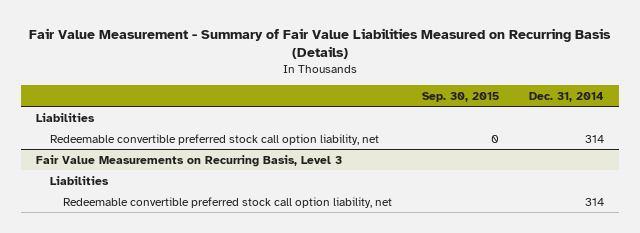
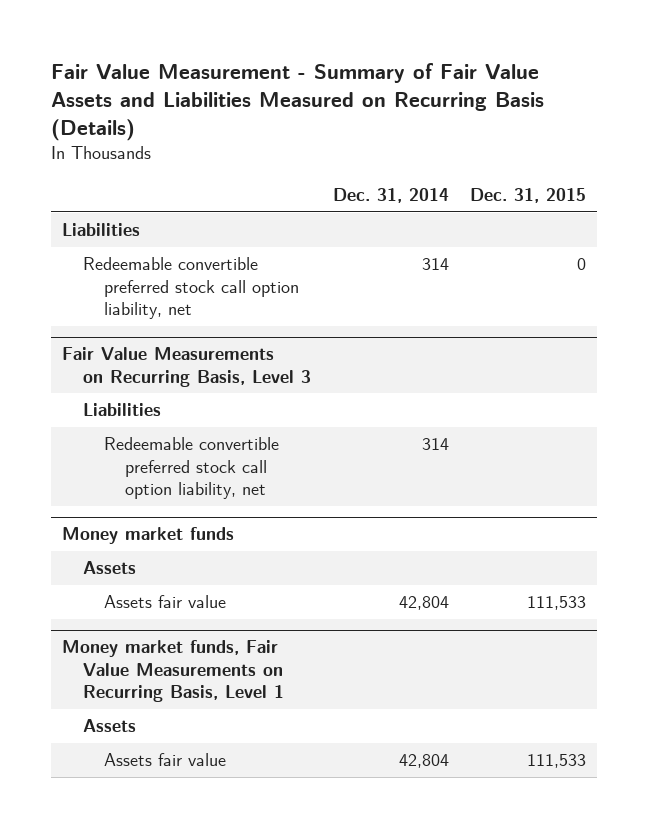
[28,27,611,60] Fair Value Measurement - Summary of Fair Value Liabilities Measured on Recurring Basis (Details) -> [51,63,545,142] Fair Value Measurement - Summary of Fair Value Assets and Liabilities Measured on Recurring Basis (Details)
[422,91,500,102] Sep. 30, 2015 -> none
none -> [469,187,586,203] Dec. 31, 2015
none -> [62,527,235,545] Money market funds
none -> [83,561,137,575] Assets
none -> [103,595,226,609] Assets fair value
none -> [62,640,285,702] Money market funds, Fair Value Measurements on Recurring Basis, Level 1
none -> [83,719,137,733] Assets
none -> [103,753,226,767] Assets fair value

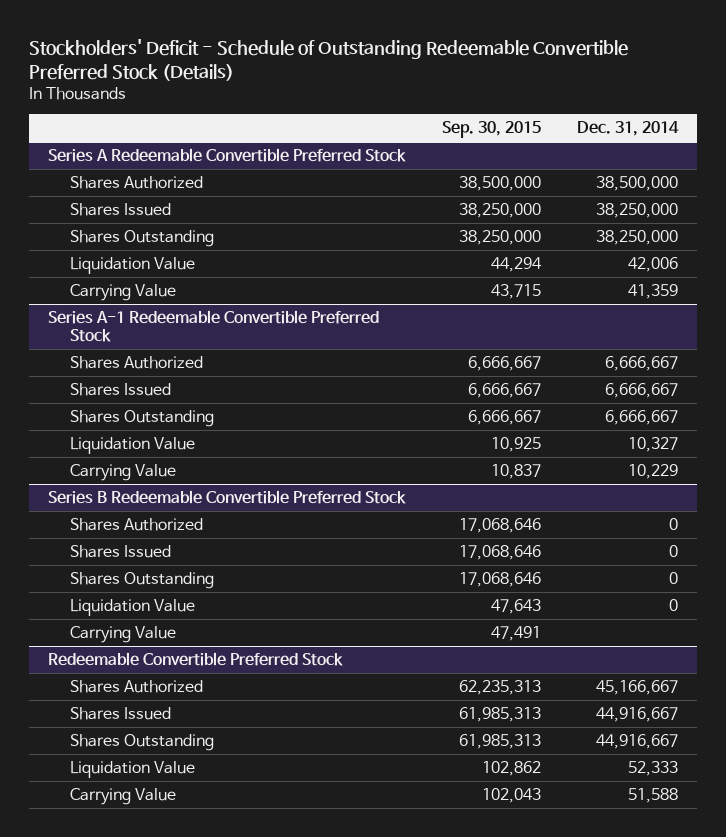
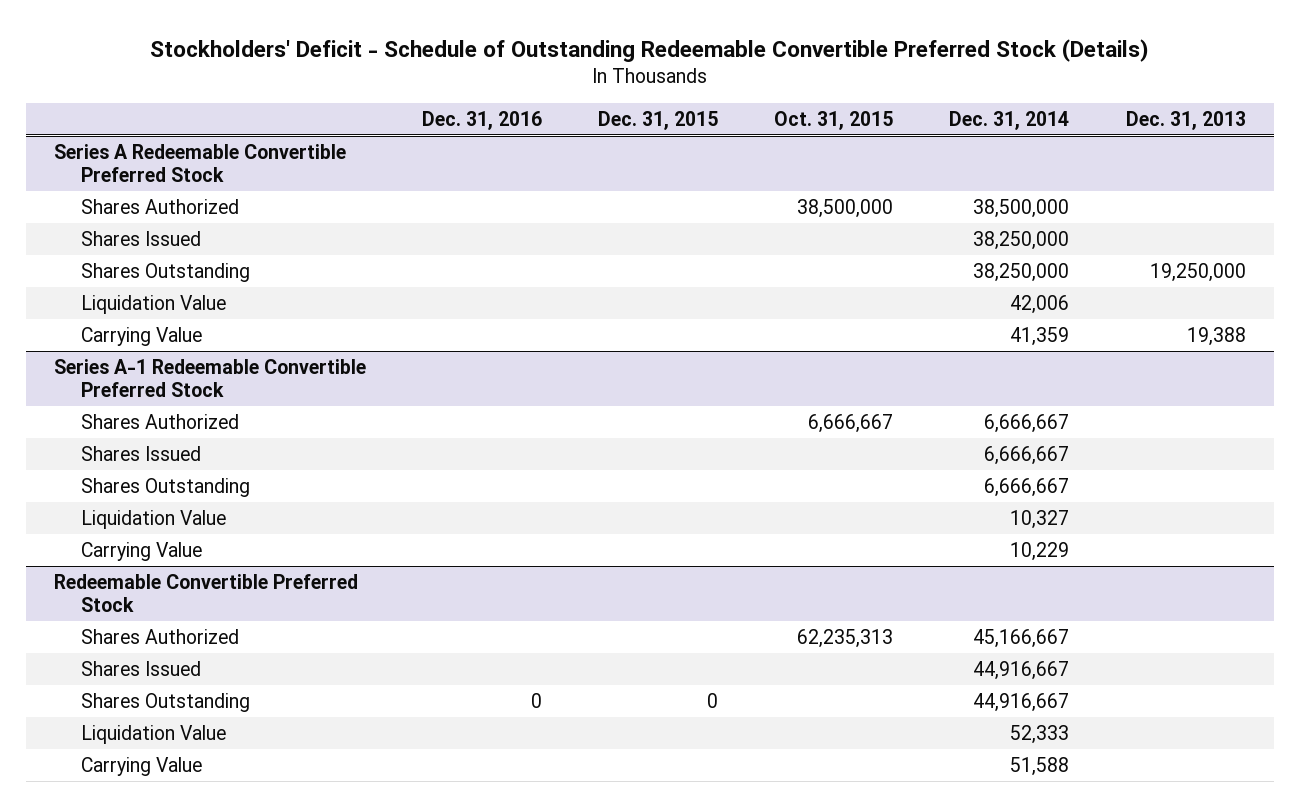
[441,121,541,139] Sep. 30, 2015 -> none
none -> [422,111,543,131] Dec. 31, 2016
none -> [598,111,719,131] Dec. 31, 2015
none -> [774,111,894,131] Oct. 31, 2015
none -> [1125,111,1246,131] Dec. 31, 2013
[47,489,406,504] Series B Redeemable Convertible Preferred Stock -> none
[70,517,204,531] Shares Authorized -> none
[70,544,172,558] Shares Issued -> none
[70,571,215,589] Shares Outstanding -> none
[70,598,196,616] Liquidation Value -> none
[70,625,177,643] Carrying Value -> none

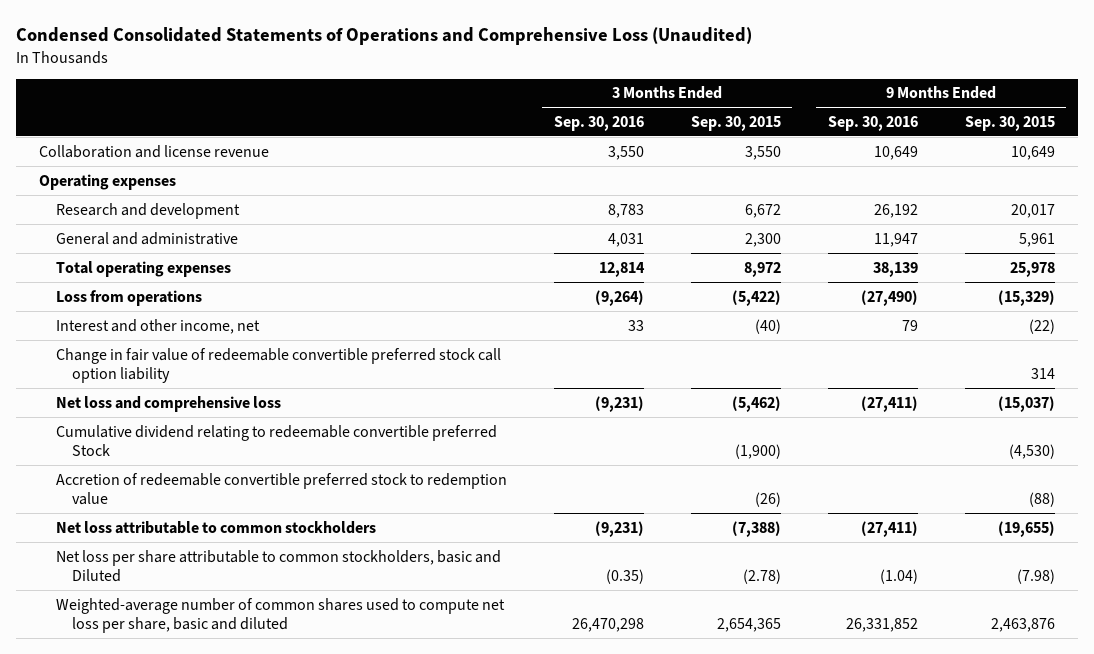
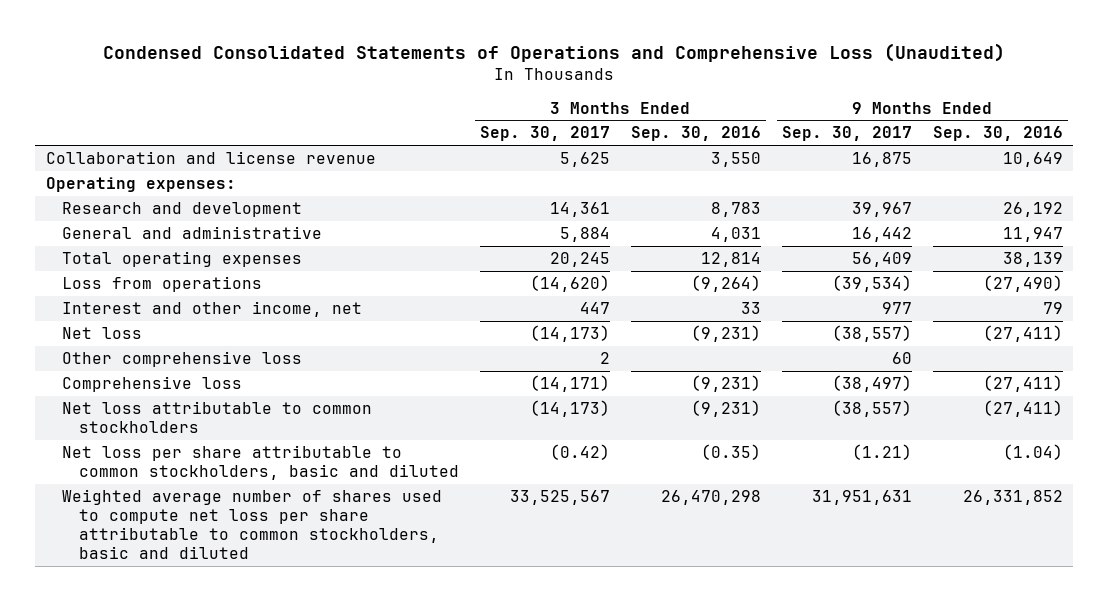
[690,115,781,131] Sep. 30, 2015 -> none
[964,115,1055,131] Sep. 30, 2015 -> none
none -> [479,126,610,142] Sep. 30, 2017
none -> [781,126,912,142] Sep. 30, 2017
[39,173,177,190] Operating expenses -> [45,177,236,193] Operating expenses:
[55,347,501,384] Change in fair value of redeemable convertible preferred stock call option liability -> none
[55,424,497,457] Cumulative dividend relating to redeemable convertible preferred Stock -> none
[55,472,507,506] Accretion of redeemable convertible preferred stock to redemption value -> none
[55,395,281,412] Net loss and comprehensive loss -> [62,327,143,340] Net loss
none -> [62,351,303,368] Other comprehensive loss
none -> [62,376,243,393] Comprehensive loss
[55,549,501,583] Net loss per share attributable to common stockholders, basic and Diluted -> [62,445,459,481] Net loss per share attributable to common stockholders, basic and diluted
[55,597,505,634] Weighted-average number of common shares used to compute net loss per share, basic and diluted -> [62,489,443,560] Weighted average number of shares used to compute net loss per share attributable to common stockholders, basic and diluted

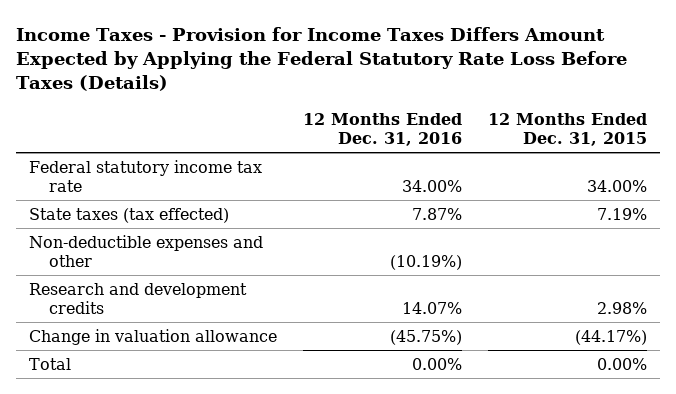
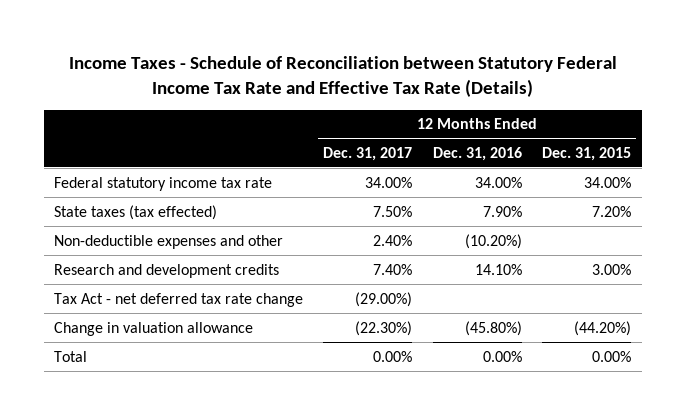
[16,26,628,92] Income Taxes - Provision for Income Taxes Differs Amount Expected by Applying the Federal Statutory Rate Loss Before Taxes (Details) -> [68,55,617,97] Income Taxes - Schedule of Reconciliation between Statutory Federal Income Tax Rate and Effective Tax Rate (Details)
none -> [323,146,413,161] Dec. 31, 2017
[411,207,462,220] 7.87% -> [482,205,522,217] 7.90%
[596,207,647,220] 7.19% -> [592,205,632,217] 7.20%
[389,255,462,271] (10.19%) -> [464,233,522,249] (10.20%)
[401,302,462,315] 14.07% -> [474,263,522,275] 14.10%
[596,302,647,315] 2.98% -> [592,263,632,275] 3.00%
none -> [54,292,304,307] Tax Act - net deferred tax rate change
[389,329,462,345] (45.75%) -> [464,320,522,336] (45.80%)
[574,329,647,345] (44.17%) -> [574,320,632,336] (44.20%)

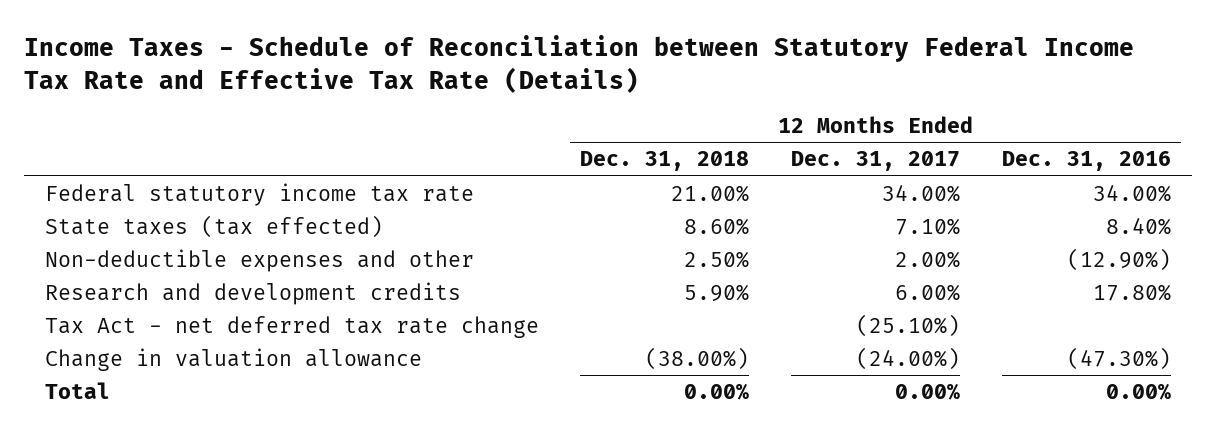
[542,146,632,161] Dec. 31, 2015 -> none
none -> [580,151,750,172] Dec. 31, 2018
[373,205,413,217] 7.50% -> [895,217,961,235] 7.10%
[482,205,522,217] 7.90% -> [1105,216,1171,235] 8.40%
[373,234,413,246] 2.40% -> [895,250,961,268] 2.00%
[464,233,522,249] (10.20%) -> [1066,247,1171,271] (12.90%)
[373,263,413,275] 7.40% -> [895,283,961,301] 6.00%
[474,263,522,275] 14.10% -> [1092,283,1171,301] 17.80%
[355,291,413,307] (29.00%) -> [856,313,961,337] (25.10%)
[355,320,413,336] (22.30%) -> [856,346,961,370] (24.00%)
[464,320,522,336] (45.80%) -> [1066,346,1171,370] (47.30%)

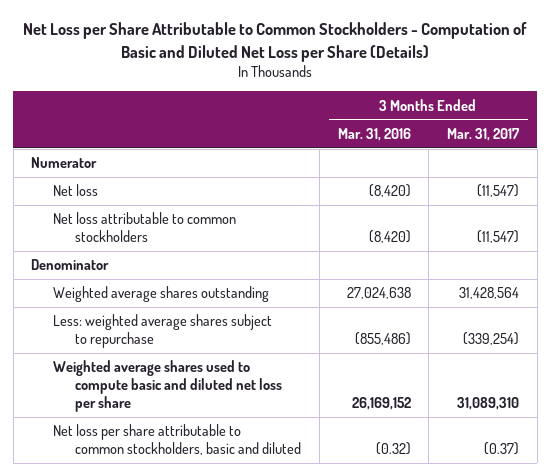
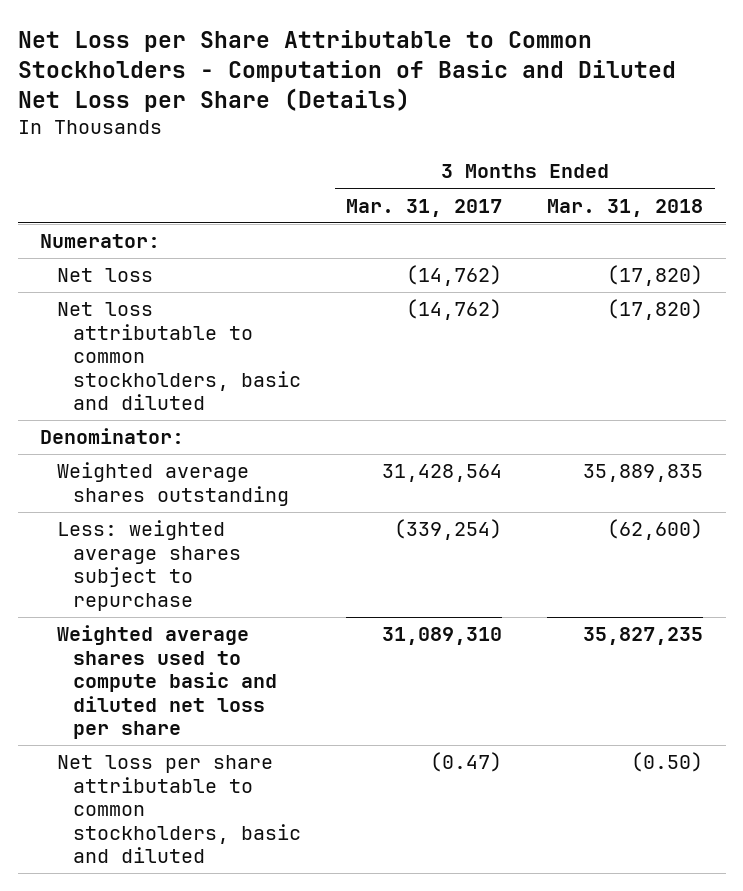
[337,128,411,142] Mar. 31, 2016 -> none
none -> [547,198,704,217] Mar. 31, 2018
[31,157,98,169] Numerator -> [40,234,161,249] Numerator:
[476,184,519,198] (11,547) -> [406,265,503,287] (14,762)
[53,212,237,243] Net loss attributable to common stockholders -> [56,302,302,411] Net loss attributable to common stockholders, basic and diluted
[476,230,519,244] (11,547) -> [406,299,503,321] (14,762)
[31,259,110,271] Denominator -> [40,428,185,445] Denominator:
[483,442,519,456] (0.37) -> [430,752,503,773] (0.47)

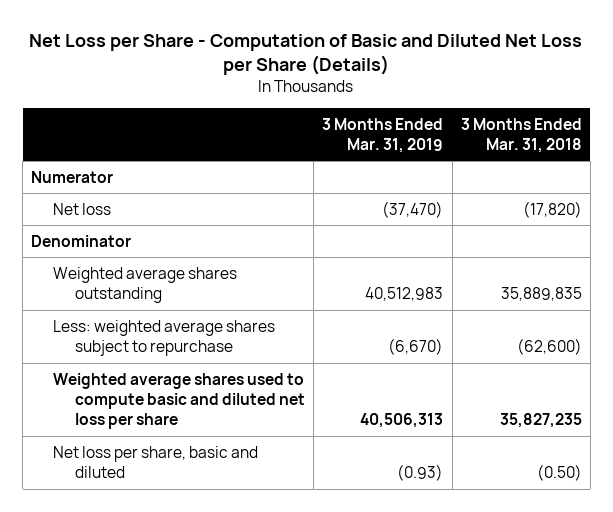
[17,29,676,113] Net Loss per Share Attributable to Common Stockholders - Computation of Basic and Diluted Net Loss per Share (Details) -> [29,33,583,76] Net Loss per Share - Computation of Basic and Diluted Net Loss per Share (Details)
[346,198,503,217] Mar. 31, 2017 -> none
none -> [322,117,444,153] 3 Months Ended Mar. 31, 2019
[40,234,161,249] Numerator: -> [31,170,114,183] Numerator
[56,302,302,411] Net loss attributable to common stockholders, basic and diluted -> none
[40,428,185,445] Denominator: -> [31,234,132,247] Denominator
[56,755,302,864] Net loss per share attributable to common stockholders, basic and diluted -> [53,445,259,479] Net loss per share, basic and diluted

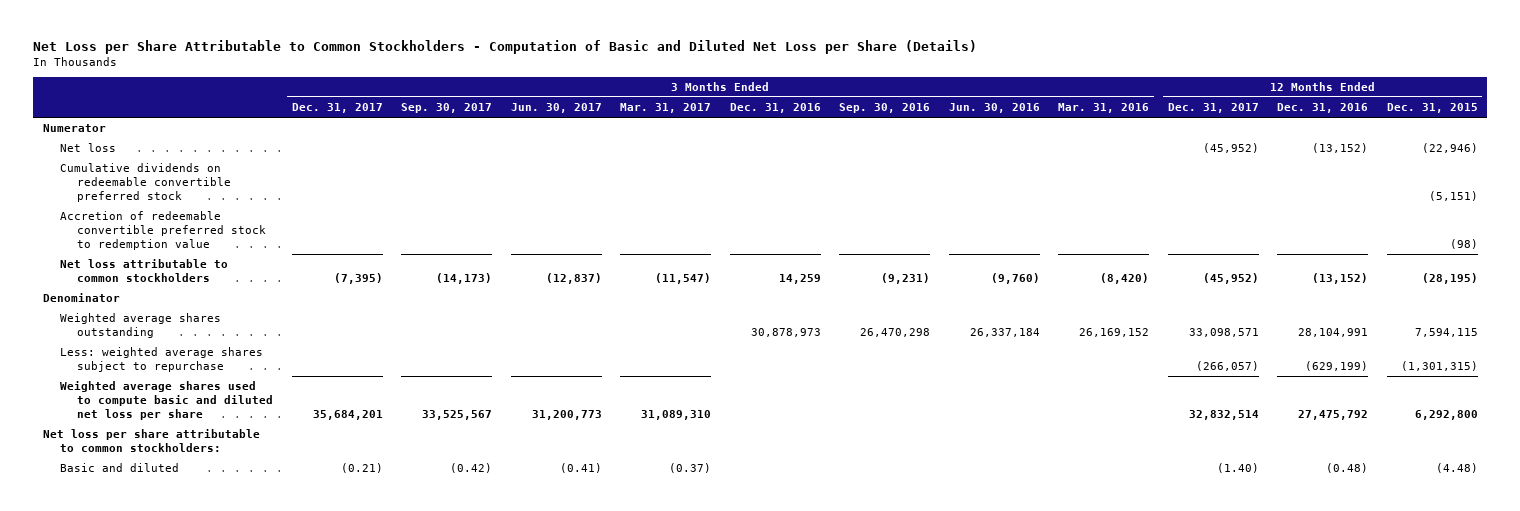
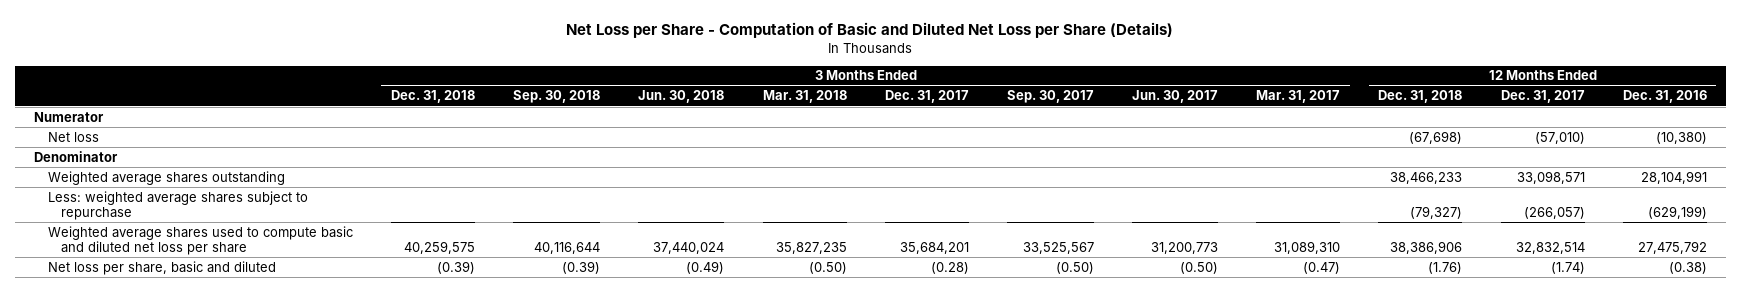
[33,39,978,54] Net Loss per Share Attributable to Common Stockholders - Computation of Basic and Diluted Net Loss per Share (Details) -> [566,22,1174,39] Net Loss per Share - Computation of Basic and Diluted Net Loss per Share (Details)
[729,103,821,114] Dec. 31, 2016 -> none
[839,103,931,114] Sep. 30, 2016 -> none
[948,103,1040,114] Jun. 30, 2016 -> none
[1058,103,1150,114] Mar. 31, 2016 -> none
[1386,103,1478,114] Dec. 31, 2015 -> none
none -> [390,90,475,104] Dec. 31, 2018
none -> [513,90,601,104] Sep. 30, 2018
none -> [638,90,725,104] Jun. 30, 2018
none -> [762,90,847,104] Mar. 31, 2018
none -> [1378,90,1463,104] Dec. 31, 2018
[59,163,232,202] Cumulative dividends on redeemable convertible preferred stock -> none
[59,211,267,250] Accretion of redeemable convertible preferred stock to redemption value -> none
[59,259,228,282] Net loss attributable to common stockholders -> none
[1202,143,1259,154] (45,952) -> [1534,131,1585,144] (57,010)
[1312,143,1369,154] (13,152) -> [1655,131,1707,144] (10,380)
[42,429,260,452] Net loss per share attributable to common stockholders: -> none
[59,463,179,473] Basic and diluted -> [47,260,276,275] Net loss per share, basic and diluted
[340,463,383,474] (0.21) -> [930,261,969,274] (0.28)
[450,463,493,474] (0.42) -> [1055,261,1094,274] (0.50)
[559,463,602,474] (0.41) -> [1180,261,1219,274] (0.50)
[669,463,712,474] (0.37) -> [1303,261,1341,274] (0.47)
[1216,463,1259,474] (1.40) -> [1550,261,1585,274] (1.74)
[1326,463,1369,474] (0.48) -> [1668,261,1707,274] (0.38)

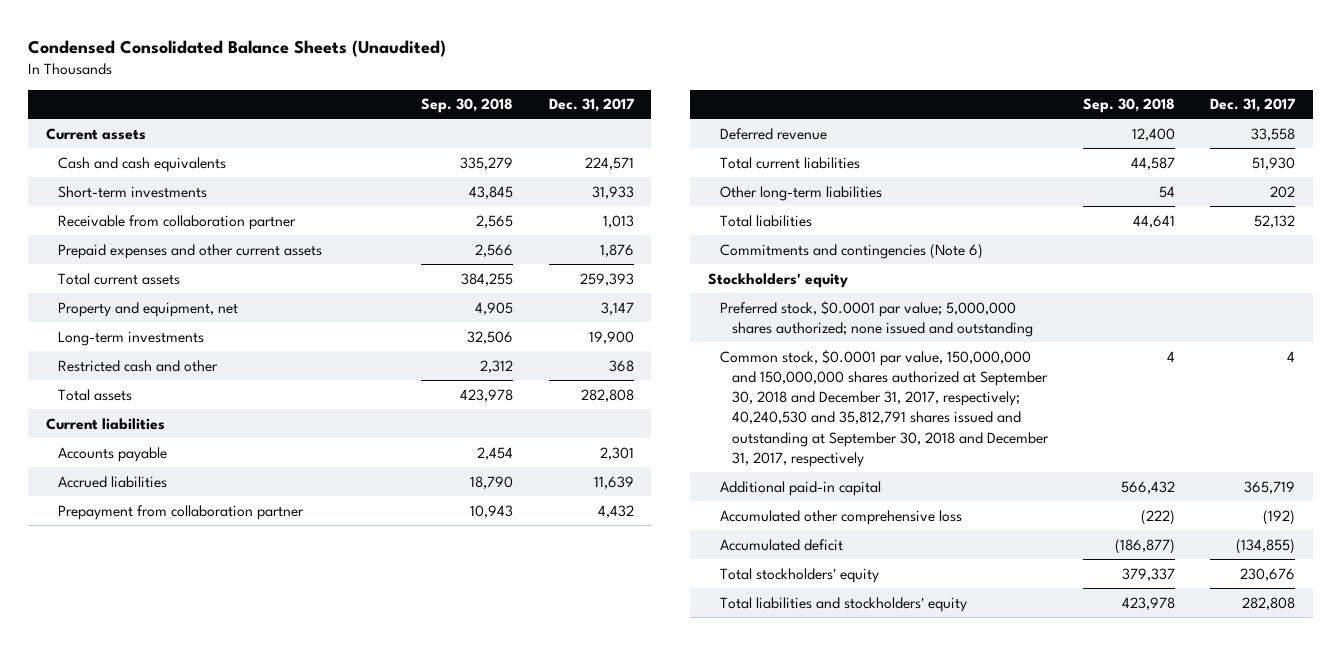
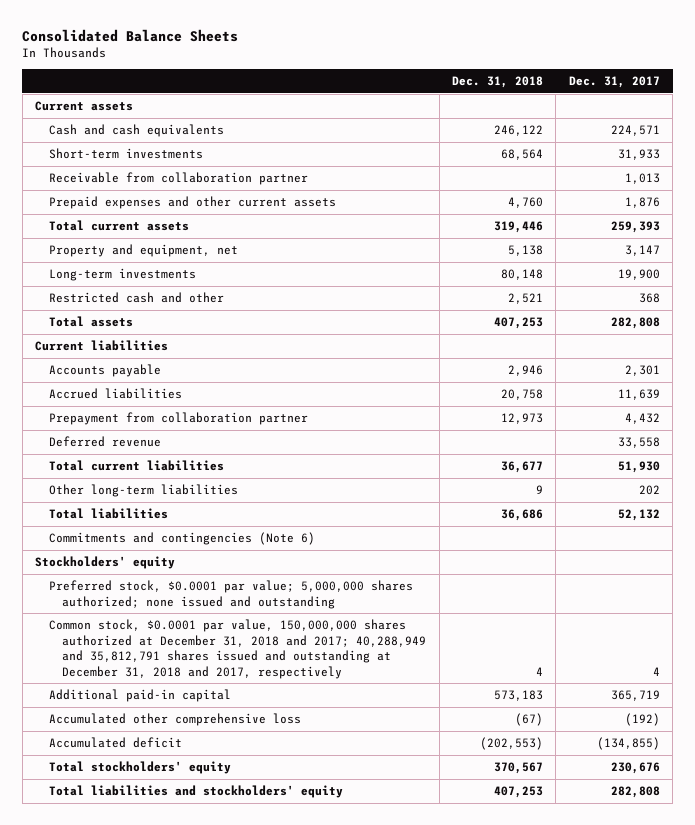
[28,39,447,57] Condensed Consolidated Balance Sheets (Unaudited) -> [22,28,239,42] Consolidated Balance Sheets
[421,98,514,114] Sep. 30, 2018 -> none
none -> [451,76,543,89] Dec. 31, 2018
[719,349,1049,467] Common stock, $0.0001 par value, 150,000,000 and 150,000,000 shares authorized at September 30, 2018 and December 31, 2017, respectively; 40,240,530 and 35,812,791 shares issued and outstanding at September 30, 2018 and December 31, 2017, respectively -> [48,619,427,679] Common stock, $0.0001 par value, 150,000,000 shares authorized at December 31, 2018 and 2017; 40,288,949 and 35,812,791 shares issued and outstanding at December 31, 2018 and 2017, respectively

